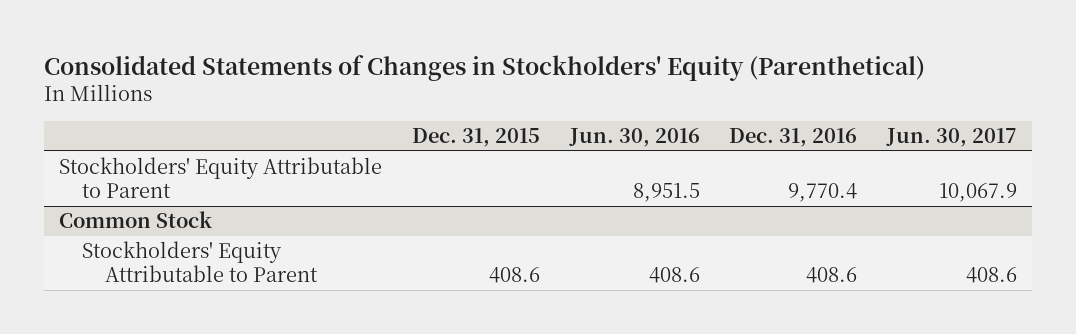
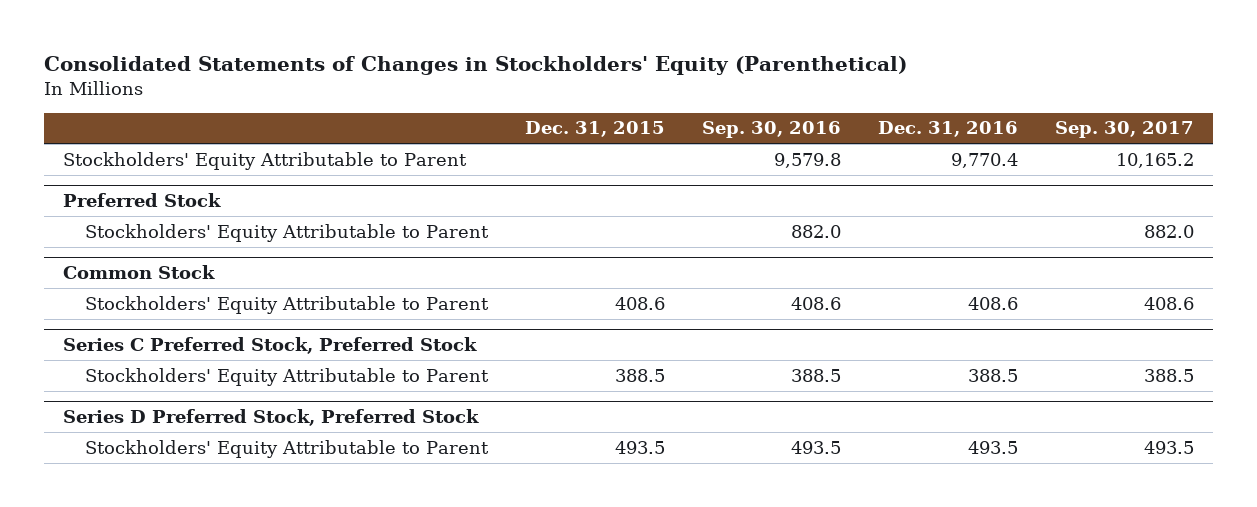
[568,128,700,148] Jun. 30, 2016 -> none
[886,128,1018,148] Jun. 30, 2017 -> none
none -> [702,121,842,139] Sep. 30, 2016
none -> [1055,121,1195,139] Sep. 30, 2017
none -> [62,193,221,208] Preferred Stock
none -> [84,223,489,242] Stockholders' Equity Attributable to Parent
none -> [62,337,477,355] Series C Preferred Stock, Preferred Stock
none -> [84,367,489,386] Stockholders' Equity Attributable to Parent
none -> [62,409,479,427] Series D Preferred Stock, Preferred Stock
none -> [84,439,489,458] Stockholders' Equity Attributable to Parent

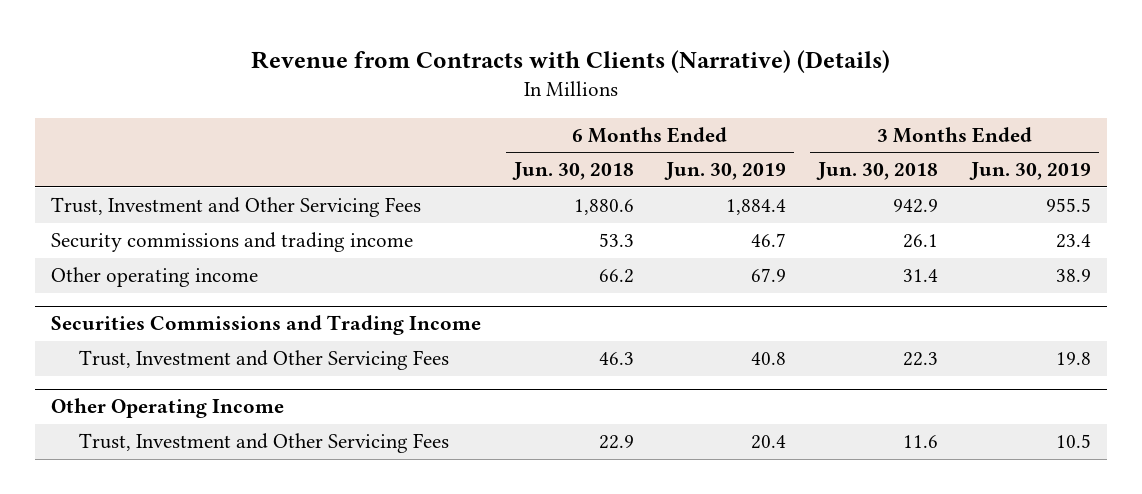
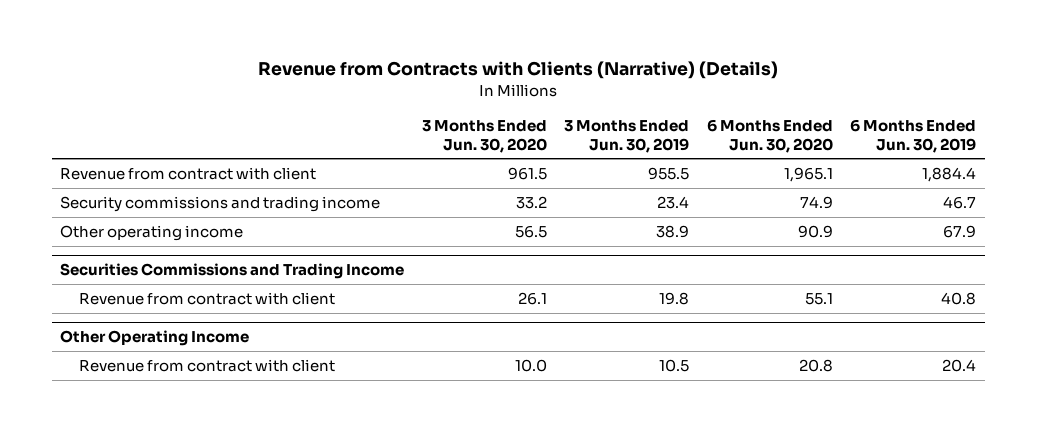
[511,162,634,181] Jun. 30, 2018 -> none
[816,162,939,181] Jun. 30, 2018 -> none
none -> [421,120,547,153] 3 Months Ended Jun. 30, 2020
none -> [706,119,833,153] 6 Months Ended Jun. 30, 2020
[51,197,422,218] Trust, Investment and Other Servicing Fees -> [60,167,317,181] Revenue from contract with client
[78,350,449,371] Trust, Investment and Other Servicing Fees -> [78,292,335,306] Revenue from contract with client
[78,433,449,454] Trust, Investment and Other Servicing Fees -> [78,359,335,373] Revenue from contract with client

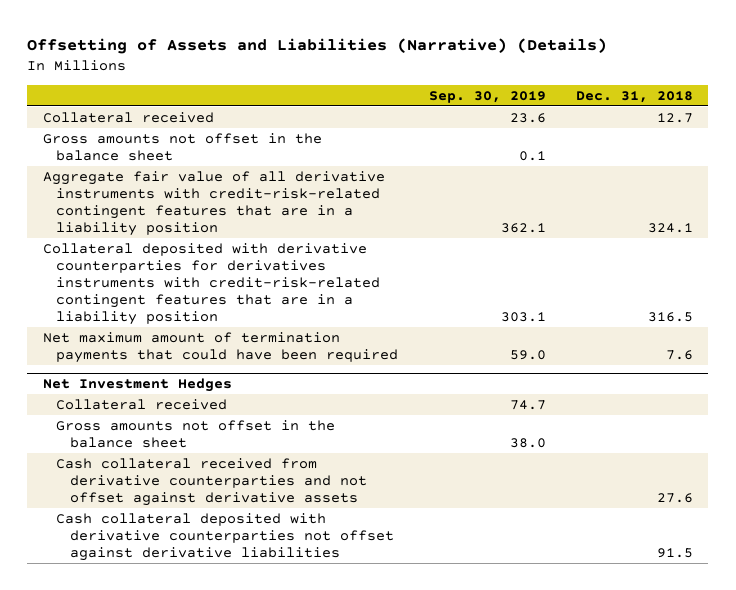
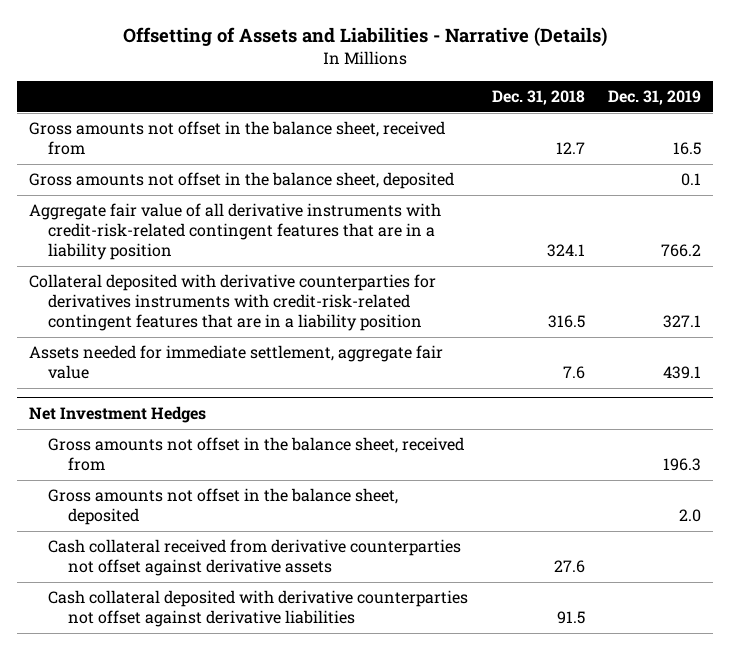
[27,38,608,55] Offsetting of Assets and Liabilities (Narrative) (Details) -> [123,27,608,48] Offsetting of Assets and Liabilities - Narrative (Details)
[428,90,546,103] Sep. 30, 2019 -> none
none -> [608,89,702,105] Dec. 31, 2019
[42,111,214,123] Collateral received -> [28,121,445,156] Gross amounts not offset in the balance sheet, received from
[42,132,322,161] Gross amounts not offset in the balance sheet -> [28,172,454,190] Gross amounts not offset in the balance sheet, deposited
[42,331,399,363] Net maximum amount of termination payments that could have been required -> [28,345,443,380] Assets needed for immediate settlement, aggregate fair value
[56,398,228,410] Collateral received -> [48,437,465,472] Gross amounts not offset in the balance sheet, received from
[56,419,336,448] Gross amounts not offset in the balance sheet -> [48,488,399,526] Gross amounts not offset in the balance sheet, deposited
[56,457,368,506] Cash collateral received from derivative counterparties and not offset against derivative assets -> [48,539,462,577] Cash collateral received from derivative counterparties not offset against derivative assets

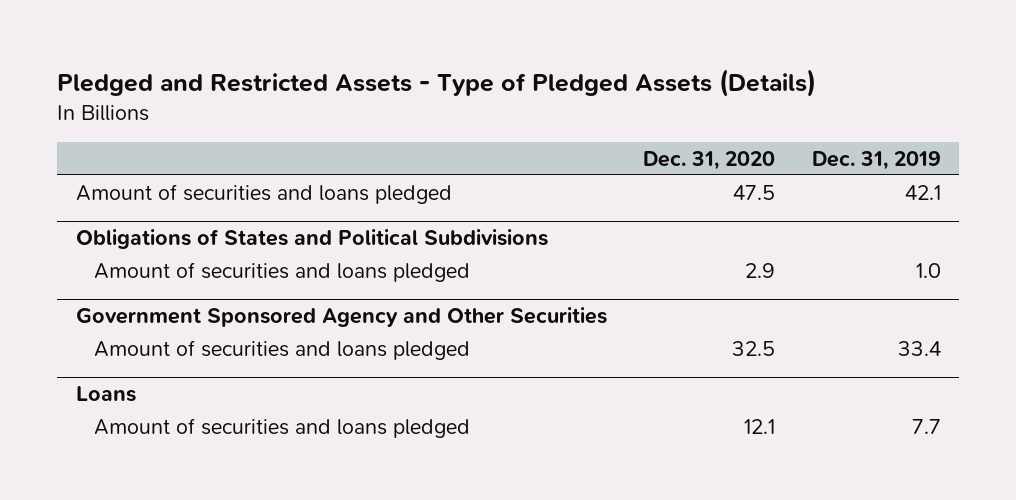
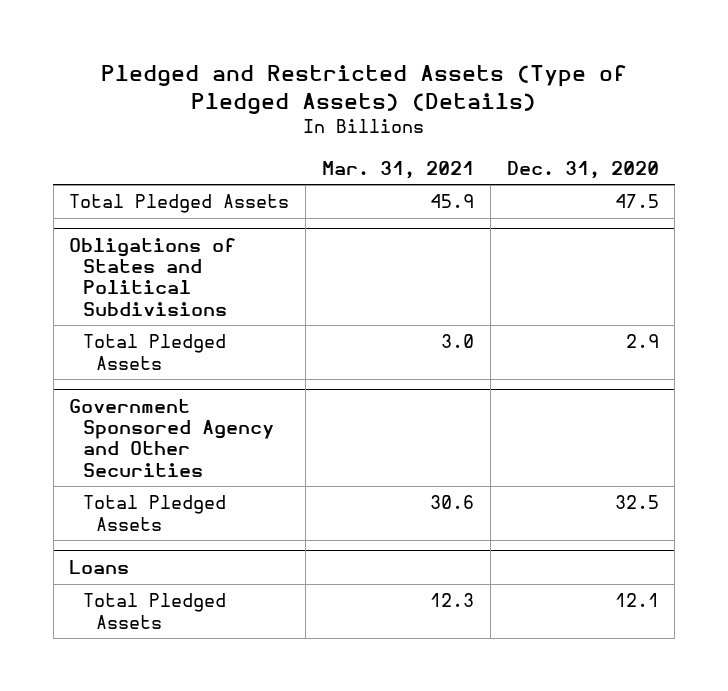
[57,68,817,97] Pledged and Restricted Assets - Type of Pledged Assets (Details) -> [101,65,628,115] Pledged and Restricted Assets (Type of Pledged Assets) (Details)
[811,150,941,170] Dec. 31, 2019 -> none
none -> [322,160,475,179] Mar. 31, 2021
[75,183,452,204] Amount of securities and loans pledged -> [69,194,290,214] Total Pledged Assets
[93,261,470,282] Amount of securities and loans pledged -> [82,334,226,370] Total Pledged Assets
[93,339,470,360] Amount of securities and loans pledged -> [82,495,226,531] Total Pledged Assets
[93,417,470,438] Amount of securities and loans pledged -> [82,593,226,629] Total Pledged Assets

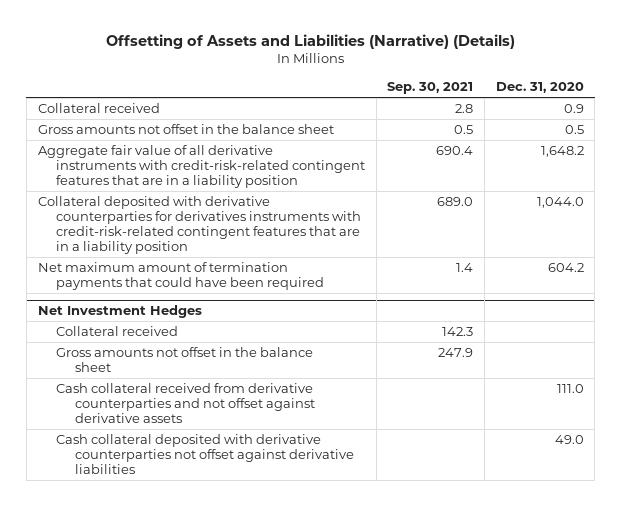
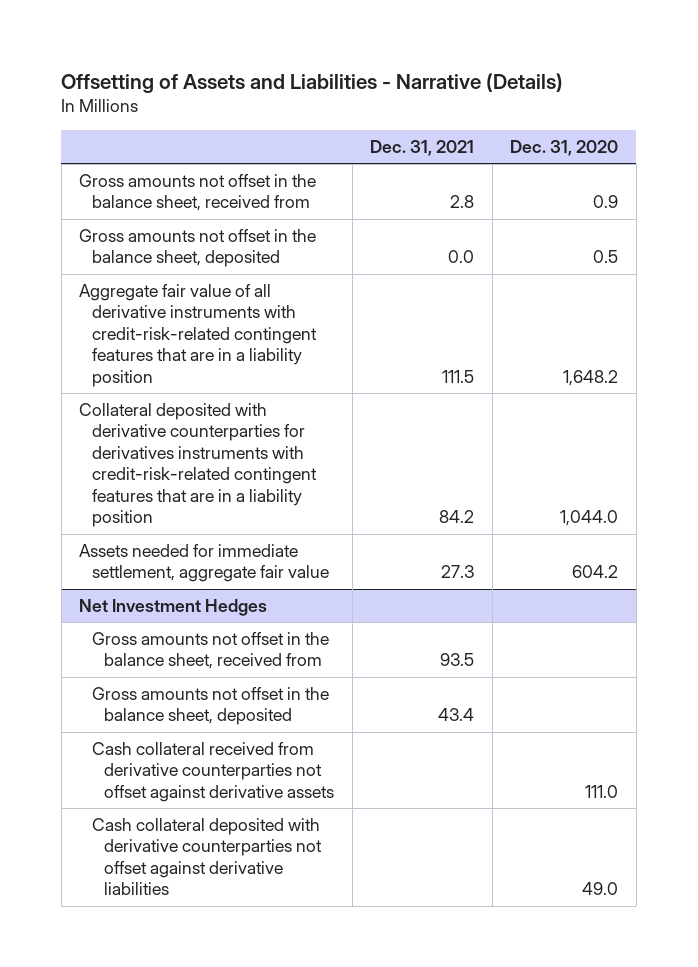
[105,34,515,50] Offsetting of Assets and Liabilities (Narrative) (Details) -> [61,72,564,93] Offsetting of Assets and Liabilities - Narrative (Details)
[387,82,474,95] Sep. 30, 2021 -> none
none -> [370,139,475,156] Dec. 31, 2021
[37,102,160,113] Collateral received -> [79,173,317,212] Gross amounts not offset in the balance sheet, received from
[37,123,334,134] Gross amounts not offset in the balance sheet -> [79,228,317,268] Gross amounts not offset in the balance sheet, deposited
[37,261,325,291] Net maximum amount of termination payments that could have been required -> [79,543,329,583] Assets needed for immediate settlement, aggregate fair value
[56,325,179,336] Collateral received -> [91,631,329,670] Gross amounts not offset in the balance sheet, received from
[56,346,314,373] Gross amounts not offset in the balance sheet -> [91,686,329,726] Gross amounts not offset in the balance sheet, deposited
[56,382,315,424] Cash collateral received from derivative counterparties and not offset against derivative assets -> [91,741,335,802] Cash collateral received from derivative counterparties not offset against derivative assets

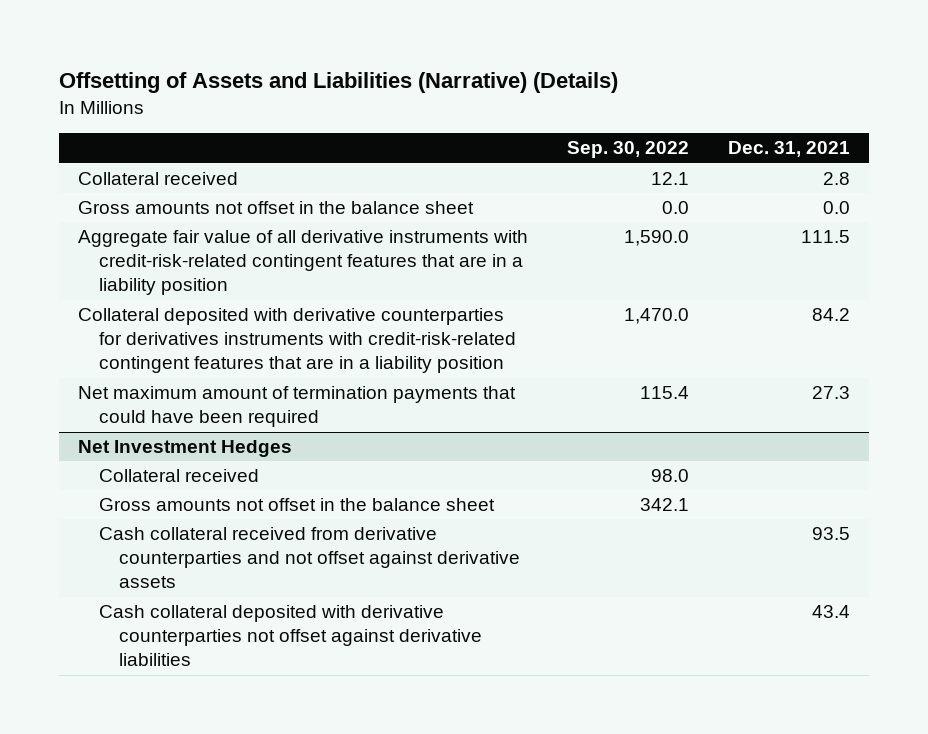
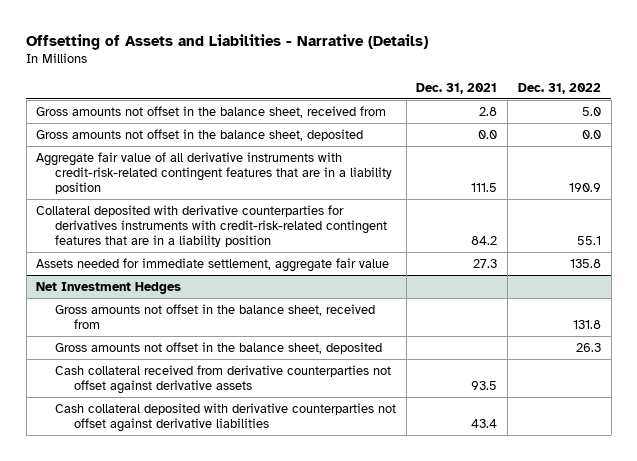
[58,72,618,94] Offsetting of Assets and Liabilities (Narrative) (Details) -> [26,33,429,50] Offsetting of Assets and Liabilities - Narrative (Details)
[567,141,690,159] Sep. 30, 2022 -> none
none -> [517,82,601,94] Dec. 31, 2022
[78,172,239,186] Collateral received -> [36,105,387,118] Gross amounts not offset in the balance sheet, received from
[78,201,475,215] Gross amounts not offset in the balance sheet -> [36,128,364,141] Gross amounts not offset in the balance sheet, deposited
[78,386,517,428] Net maximum amount of termination payments that could have been required -> [36,257,390,272] Assets needed for immediate settlement, aggregate fair value
[98,469,259,483] Collateral received -> [54,303,375,329] Gross amounts not offset in the balance sheet, received from
[98,498,495,512] Gross amounts not offset in the balance sheet -> [54,341,382,354] Gross amounts not offset in the balance sheet, deposited
[98,527,521,589] Cash collateral received from derivative counterparties and not offset against derivative assets -> [54,364,391,394] Cash collateral received from derivative counterparties not offset against derivative assets

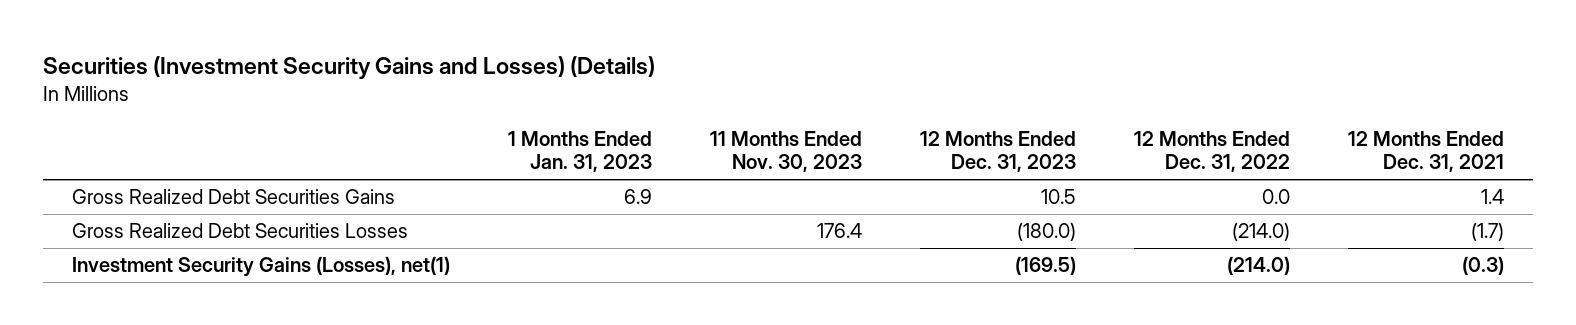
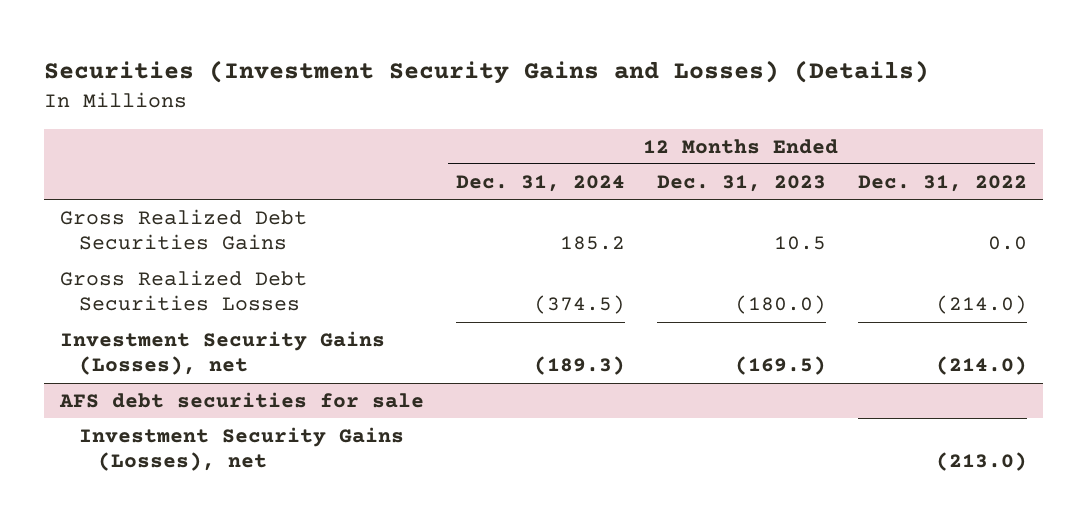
[508,130,653,173] 1 Months Ended Jan. 31, 2023 -> none
[710,130,863,173] 11 Months Ended Nov. 30, 2023 -> none
[1348,130,1505,173] 12 Months Ended Dec. 31, 2021 -> none
none -> [455,174,625,192] Dec. 31, 2024
[72,256,451,278] Investment Security Gains (Losses), net(1) -> [59,331,385,376] Investment Security Gains (Losses), net
none -> [58,392,424,409] AFS debt securities for sale
none -> [79,427,405,472] Investment Security Gains (Losses), net

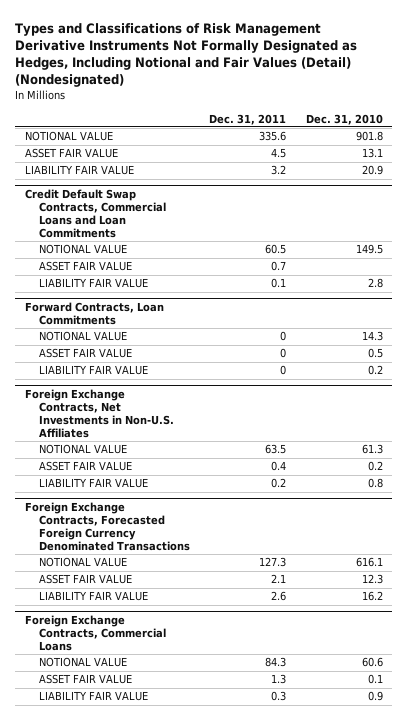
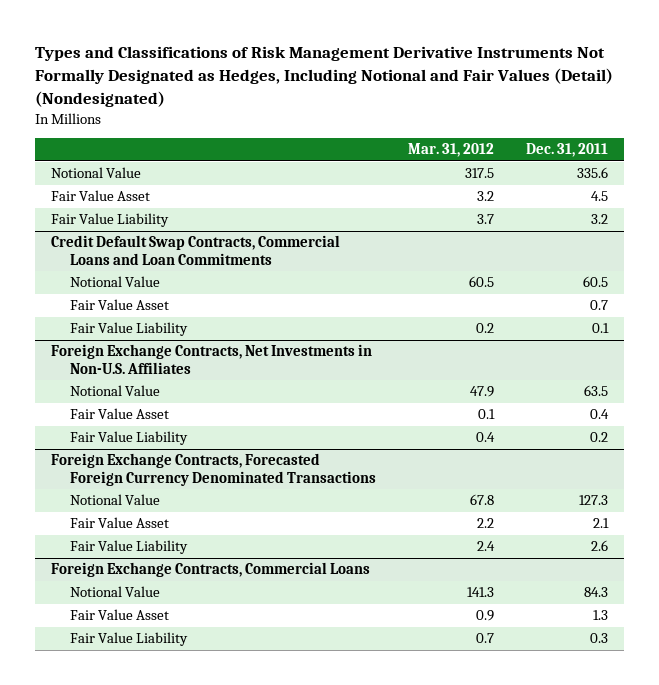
[305,113,383,125] Dec. 31, 2010 -> none
none -> [407,143,494,158] Mar. 31, 2012
[25,131,114,142] NOTIONAL VALUE -> [51,167,142,179] Notional Value
[25,148,119,159] ASSET FAIR VALUE -> [51,190,151,202] Fair Value Asset
[25,165,135,176] LIABILITY FAIR VALUE -> [51,213,170,228] Fair Value Liability
[25,301,165,325] Forward Contracts, Loan Commitments -> none
[38,331,127,342] NOTIONAL VALUE -> none
[38,348,132,359] ASSET FAIR VALUE -> none
[38,365,148,376] LIABILITY FAIR VALUE -> none
[38,244,127,255] NOTIONAL VALUE -> [69,276,160,288] Notional Value
[38,261,132,272] ASSET FAIR VALUE -> [69,299,169,311] Fair Value Asset
[38,278,148,289] LIABILITY FAIR VALUE -> [69,322,188,337] Fair Value Liability
[38,444,127,455] NOTIONAL VALUE -> [69,385,160,397] Notional Value
[38,461,132,472] ASSET FAIR VALUE -> [69,408,169,420] Fair Value Asset
[38,478,148,489] LIABILITY FAIR VALUE -> [69,431,188,446] Fair Value Liability
[38,557,127,568] NOTIONAL VALUE -> [69,494,160,506] Notional Value
[38,574,132,585] ASSET FAIR VALUE -> [69,517,169,529] Fair Value Asset
[38,591,148,602] LIABILITY FAIR VALUE -> [69,540,188,555] Fair Value Liability
[38,657,127,668] NOTIONAL VALUE -> [69,586,160,598] Notional Value
[38,674,132,685] ASSET FAIR VALUE -> [69,609,169,621] Fair Value Asset
[38,691,148,702] LIABILITY FAIR VALUE -> [69,632,188,647] Fair Value Liability

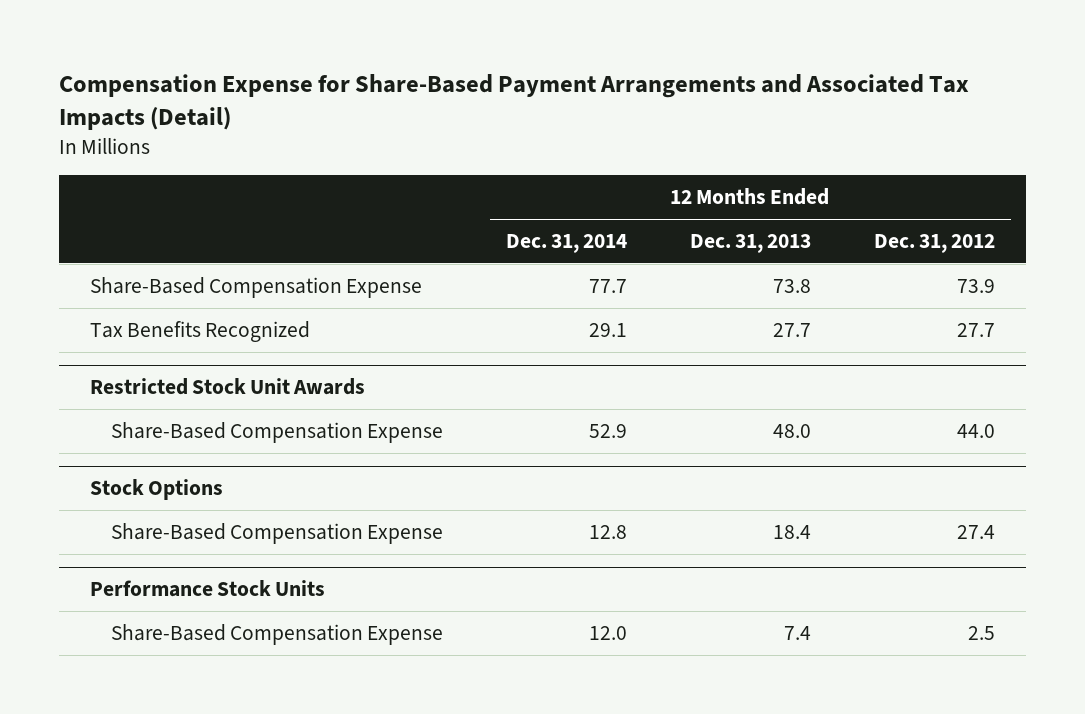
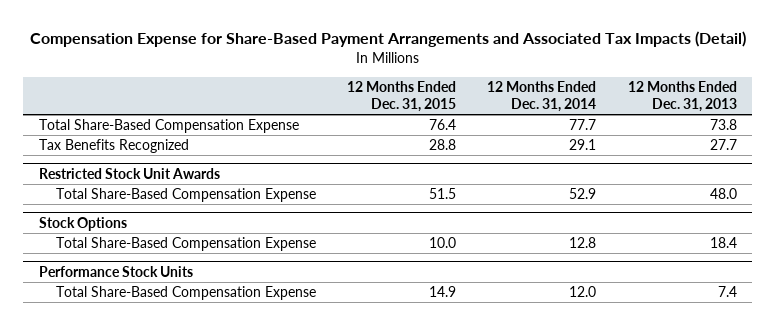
[873,233,995,253] Dec. 31, 2012 -> none
none -> [346,81,456,112] 12 Months Ended Dec. 31, 2015
[90,276,423,298] Share-Based Compensation Expense -> [38,119,299,134] Total Share-Based Compensation Expense
[111,421,444,443] Share-Based Compensation Expense -> [55,188,316,203] Total Share-Based Compensation Expense
[111,522,444,544] Share-Based Compensation Expense -> [55,237,316,252] Total Share-Based Compensation Expense
[111,623,444,645] Share-Based Compensation Expense -> [55,286,316,301] Total Share-Based Compensation Expense

